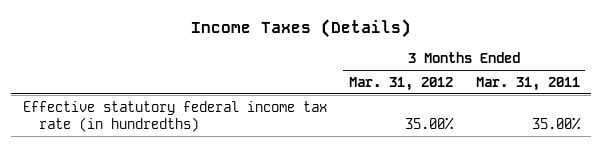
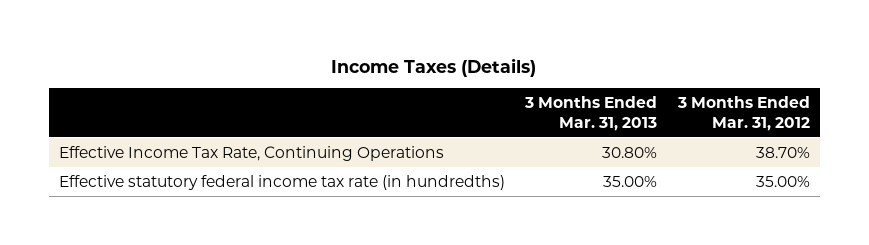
[475,76,580,91] Mar. 31, 2011 -> none
none -> [524,95,658,131] 3 Months Ended Mar. 31, 2013
none -> [59,145,445,161] Effective Income Tax Rate, Continuing Operations

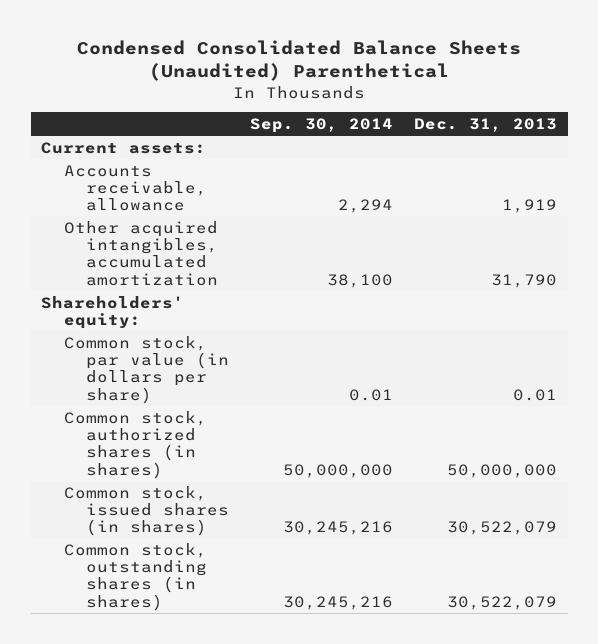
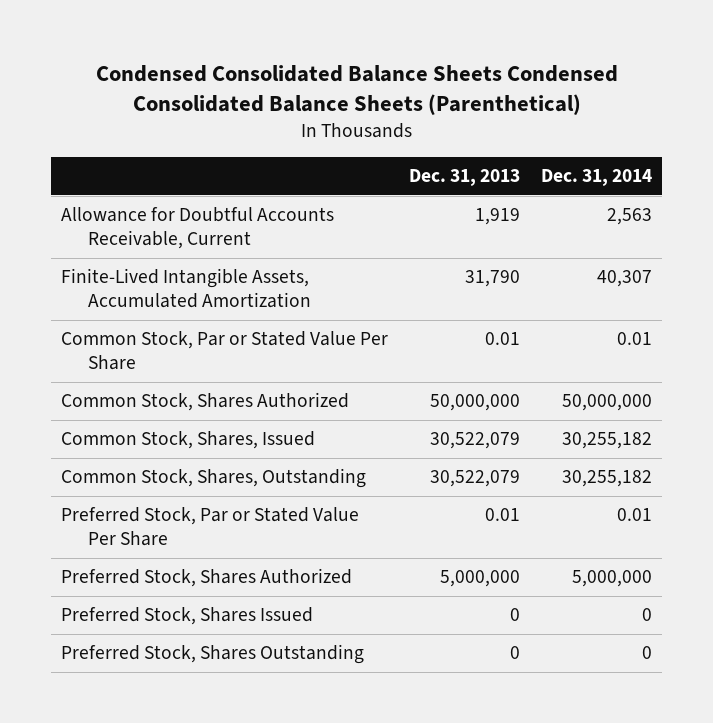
[77,39,522,82] Condensed Consolidated Balance Sheets (Unaudited) Parenthetical -> [95,64,618,116] Condensed Consolidated Balance Sheets Condensed Consolidated Balance Sheets (Parenthetical)
[250,118,394,134] Sep. 30, 2014 -> none
none -> [540,169,652,187] Dec. 31, 2014
[41,141,207,154] Current assets: -> none
[41,295,185,329] Shareholders' equity: -> none
[63,164,208,212] Accounts receivable, allowance -> [61,207,335,249] Allowance for Doubtful Accounts Receivable, Current
[63,220,219,286] Other acquired intangibles, accumulated amortization -> [61,268,312,308] Finite-Lived Intangible Assets, Accumulated Amortization
[63,335,230,404] Common stock, par value (in dollars per share) -> [61,331,389,370] Common Stock, Par or Stated Value Per Share
[63,410,207,479] Common stock, authorized shares (in shares) -> [61,392,350,412] Common Stock, Shares Authorized
[63,485,230,537] Common stock, issued shares (in shares) -> [61,431,316,450] Common Stock, Shares, Issued
[63,542,208,611] Common stock, outstanding shares (in shares) -> [61,468,367,489] Common Stock, Shares, Outstanding
none -> [61,507,360,546] Preferred Stock, Par or Stated Value Per Share
none -> [61,568,353,588] Preferred Stock, Shares Authorized
none -> [61,607,314,626] Preferred Stock, Shares Issued
none -> [61,644,365,665] Preferred Stock, Shares Outstanding

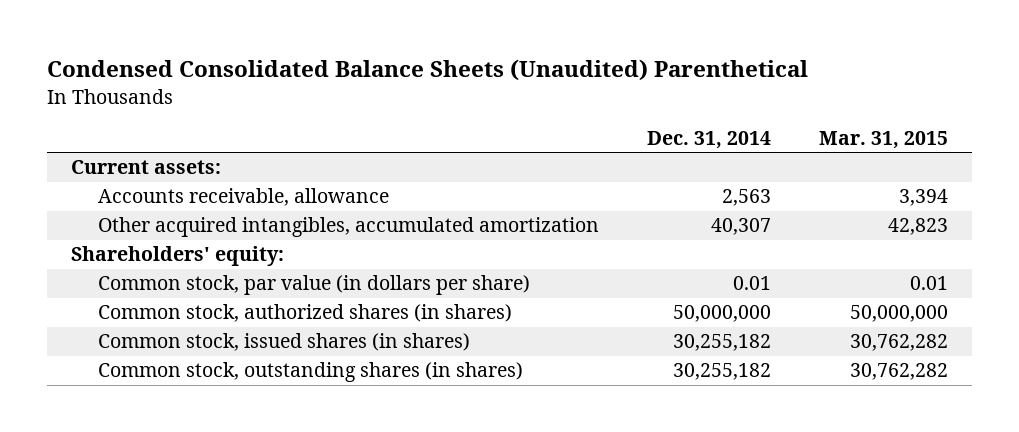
[95,64,618,116] Condensed Consolidated Balance Sheets Condensed Consolidated Balance Sheets (Parenthetical) -> [46,59,808,82] Condensed Consolidated Balance Sheets (Unaudited) Parenthetical
[409,169,521,187] Dec. 31, 2013 -> none
none -> [819,130,949,149] Mar. 31, 2015
[61,507,360,546] Preferred Stock, Par or Stated Value Per Share -> none
[61,568,353,588] Preferred Stock, Shares Authorized -> none
[61,607,314,626] Preferred Stock, Shares Issued -> none
[61,644,365,665] Preferred Stock, Shares Outstanding -> none
none -> [70,160,221,175] Current assets:
[61,207,335,249] Allowance for Doubtful Accounts Receivable, Current -> [98,188,390,207] Accounts receivable, allowance
[61,268,312,308] Finite-Lived Intangible Assets, Accumulated Amortization -> [98,217,600,238] Other acquired intangibles, accumulated amortization
none -> [70,246,284,267] Shareholders' equity:
[61,331,389,370] Common Stock, Par or Stated Value Per Share -> [98,275,531,296] Common stock, par value (in dollars per share)
[61,392,350,412] Common Stock, Shares Authorized -> [98,304,513,323] Common stock, authorized shares (in shares)
[61,431,316,450] Common Stock, Shares, Issued -> [98,333,471,352] Common stock, issued shares (in shares)
[61,468,367,489] Common Stock, Shares, Outstanding -> [98,362,524,383] Common stock, outstanding shares (in shares)

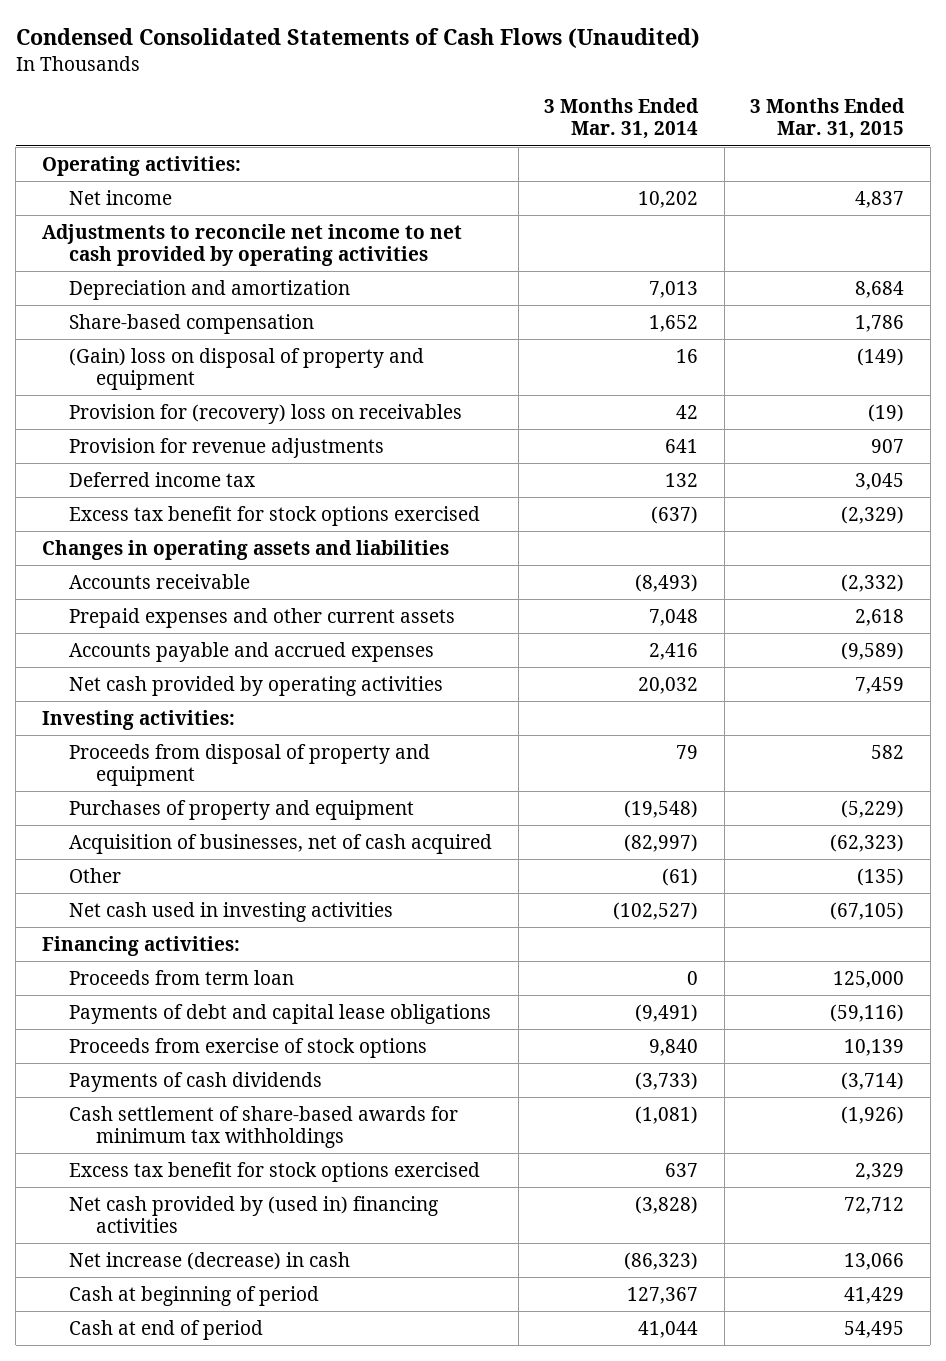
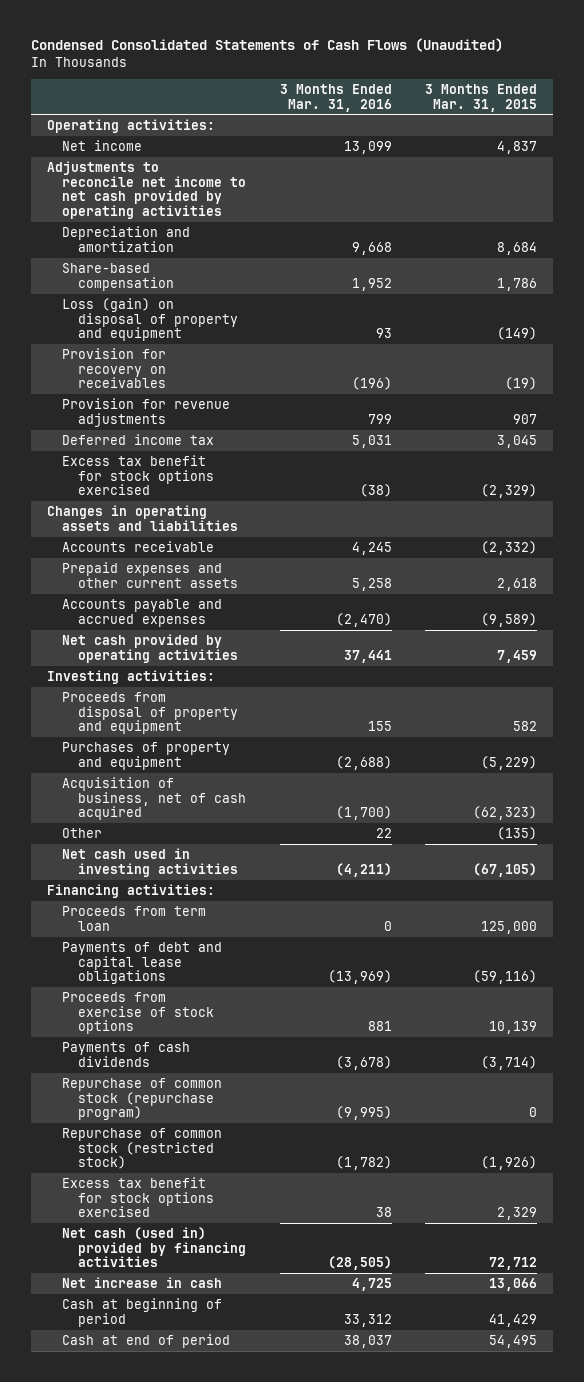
[544,98,700,140] 3 Months Ended Mar. 31, 2014 -> none
none -> [279,83,392,112] 3 Months Ended Mar. 31, 2016
[69,347,425,390] (Gain) loss on disposal of property and equipment -> [62,297,238,342] Loss (gain) on disposal of property and equipment
[69,403,463,424] Provision for (recovery) loss on receivables -> [62,347,167,389] Provision for recovery on receivables
[69,833,493,854] Acquisition of businesses, net of cash acquired -> [62,776,246,821] Acquisition of business, net of cash acquired
none -> [62,1077,223,1121] Repurchase of common stock (repurchase program)
[69,1105,459,1148] Cash settlement of share-based awards for minimum tax withholdings -> [62,1127,223,1170] Repurchase of common stock (restricted stock)
[69,1195,439,1233] Net cash provided by (used in) financing activities -> [62,1226,246,1268] Net cash (used in) provided by financing activities
[69,1251,351,1270] Net increase (decrease) in cash -> [62,1276,223,1288] Net increase in cash

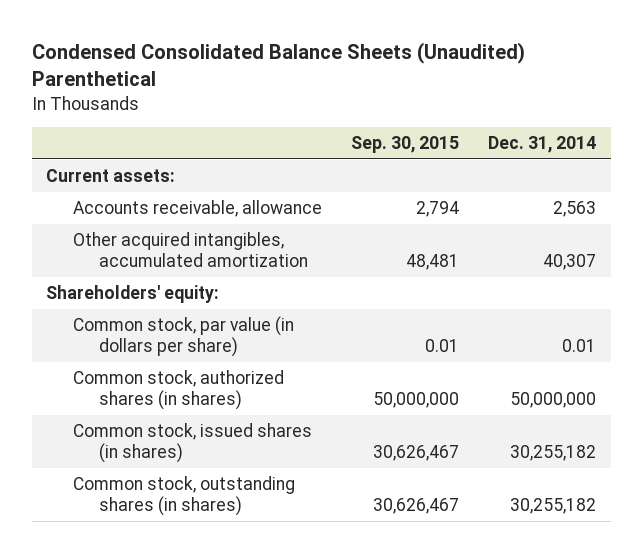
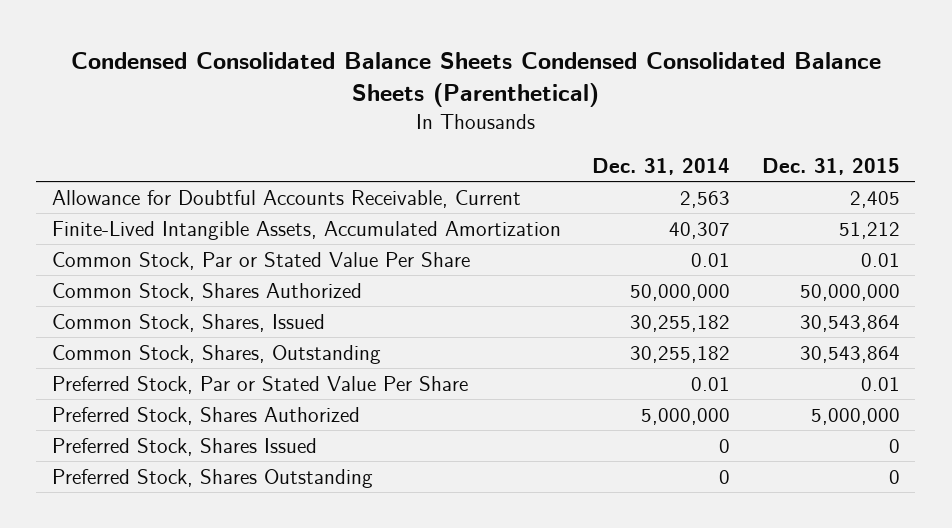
[31,41,525,87] Condensed Consolidated Balance Sheets (Unaudited) Parenthetical -> [70,51,881,107] Condensed Consolidated Balance Sheets Condensed Consolidated Balance Sheets (Parenthetical)
[350,136,459,154] Sep. 30, 2015 -> none
none -> [761,157,900,175] Dec. 31, 2015
[46,168,176,182] Current assets: -> none
[46,284,220,303] Shareholders' equity: -> none
[72,199,322,217] Accounts receivable, allowance -> [51,189,521,208] Allowance for Doubtful Accounts Receivable, Current
[72,231,309,268] Other acquired intangibles, accumulated amortization -> [51,220,561,240] Finite-Lived Intangible Assets, Accumulated Amortization
[72,315,294,358] Common stock, par value (in dollars per share) -> [51,251,470,270] Common Stock, Par or Stated Value Per Share
[72,369,284,411] Common stock, authorized shares (in shares) -> [51,282,362,301] Common Stock, Shares Authorized
[72,422,312,464] Common stock, issued shares (in shares) -> [51,313,325,332] Common Stock, Shares, Issued
[72,475,295,517] Common stock, outstanding shares (in shares) -> [51,344,381,364] Common Stock, Shares, Outstanding
none -> [51,375,468,394] Preferred Stock, Par or Stated Value Per Share
none -> [51,406,360,425] Preferred Stock, Shares Authorized
none -> [51,437,317,456] Preferred Stock, Shares Issued
none -> [51,468,373,488] Preferred Stock, Shares Outstanding

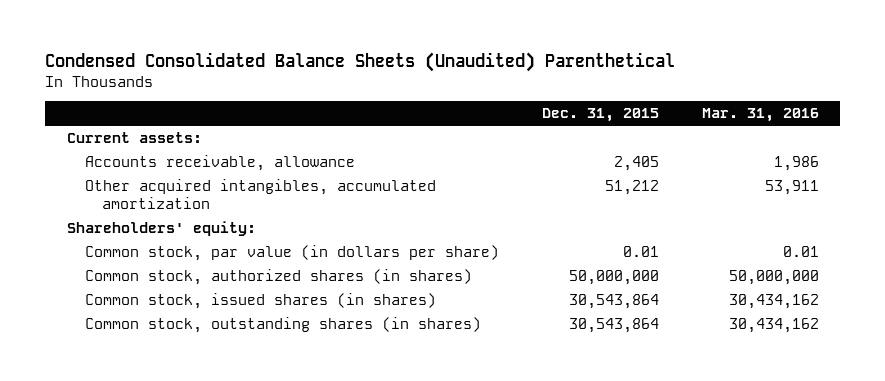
[70,51,881,107] Condensed Consolidated Balance Sheets Condensed Consolidated Balance Sheets (Parenthetical) -> [45,52,676,73] Condensed Consolidated Balance Sheets (Unaudited) Parenthetical
[592,157,731,175] Dec. 31, 2014 -> none
none -> [701,108,819,123] Mar. 31, 2016
[51,375,468,394] Preferred Stock, Par or Stated Value Per Share -> none
[51,406,360,425] Preferred Stock, Shares Authorized -> none
[51,437,317,456] Preferred Stock, Shares Issued -> none
[51,468,373,488] Preferred Stock, Shares Outstanding -> none
none -> [66,132,202,144] Current assets:
[51,189,521,208] Allowance for Doubtful Accounts Receivable, Current -> [84,155,355,172] Accounts receivable, allowance
[51,220,561,240] Finite-Lived Intangible Assets, Accumulated Amortization -> [84,179,436,210] Other acquired intangibles, accumulated amortization
none -> [66,221,256,237] Shareholders' equity:
[51,251,470,270] Common Stock, Par or Stated Value Per Share -> [84,245,499,262] Common stock, par value (in dollars per share)
[51,282,362,301] Common Stock, Shares Authorized -> [84,269,472,286] Common stock, authorized shares (in shares)
[51,313,325,332] Common Stock, Shares, Issued -> [84,293,436,310] Common stock, issued shares (in shares)
[51,344,381,364] Common Stock, Shares, Outstanding -> [84,317,481,334] Common stock, outstanding shares (in shares)

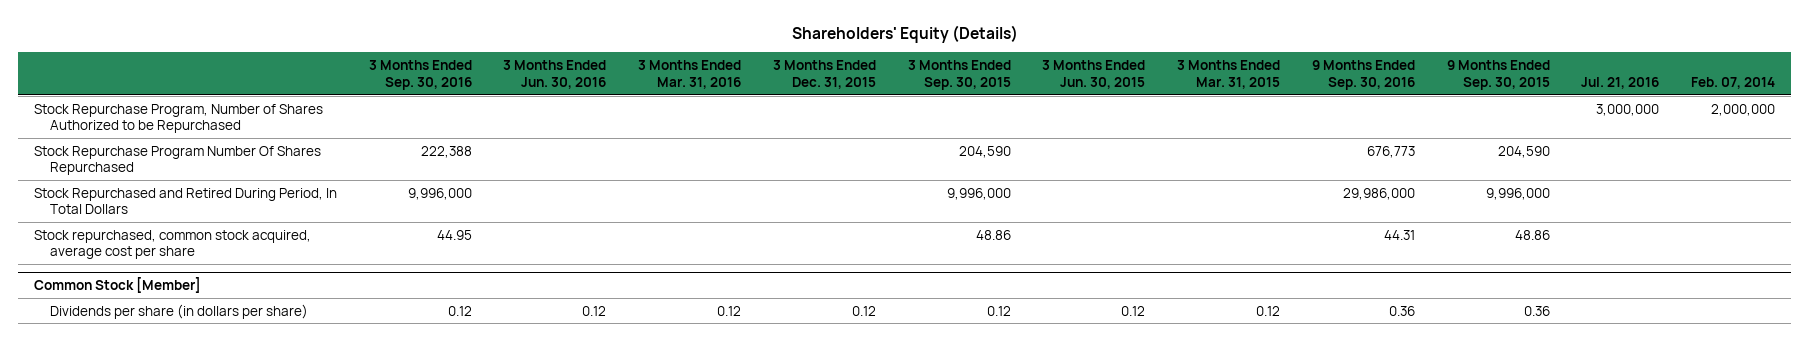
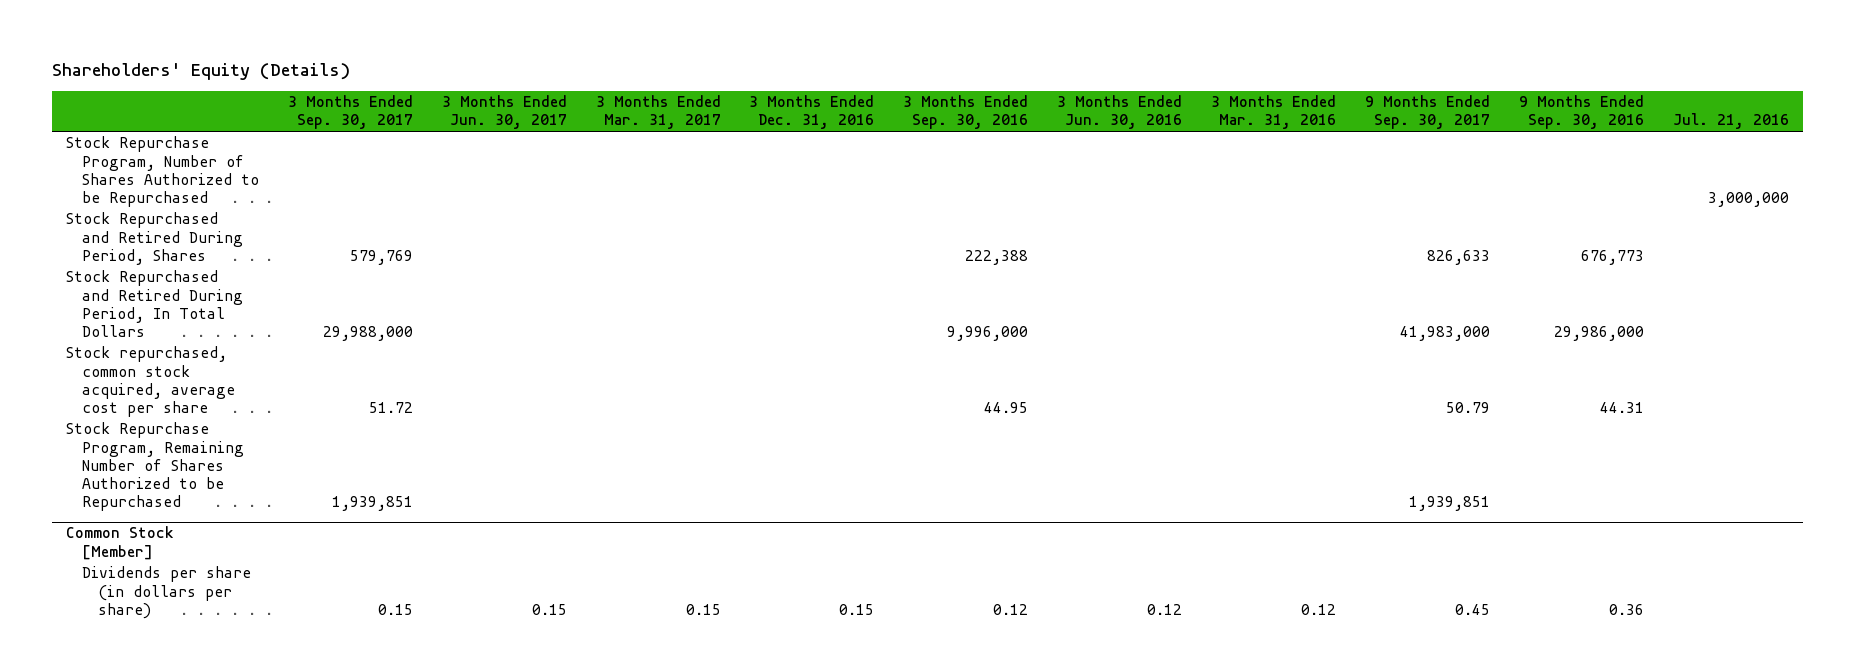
[772,60,876,89] 3 Months Ended Dec. 31, 2015 -> none
[907,60,1011,90] 3 Months Ended Sep. 30, 2015 -> none
[1042,60,1146,89] 3 Months Ended Jun. 30, 2015 -> none
[1177,60,1281,89] 3 Months Ended Mar. 31, 2015 -> none
[1446,60,1550,90] 9 Months Ended Sep. 30, 2015 -> none
[1691,76,1776,89] Feb. 07, 2014 -> none
none -> [287,95,413,130] 3 Months Ended Sep. 30, 2017
none -> [441,95,567,130] 3 Months Ended Jun. 30, 2017
none -> [595,95,721,130] 3 Months Ended Mar. 31, 2017
none -> [749,95,875,130] 3 Months Ended Dec. 31, 2016
none -> [1365,95,1491,130] 9 Months Ended Sep. 30, 2017
[33,145,321,176] Stock Repurchase Program Number Of Shares Repurchased -> [65,212,243,265] Stock Repurchased and Retired During Period, Shares
none -> [65,422,244,511] Stock Repurchase Program, Remaining Number of Shares Authorized to be Repurchased

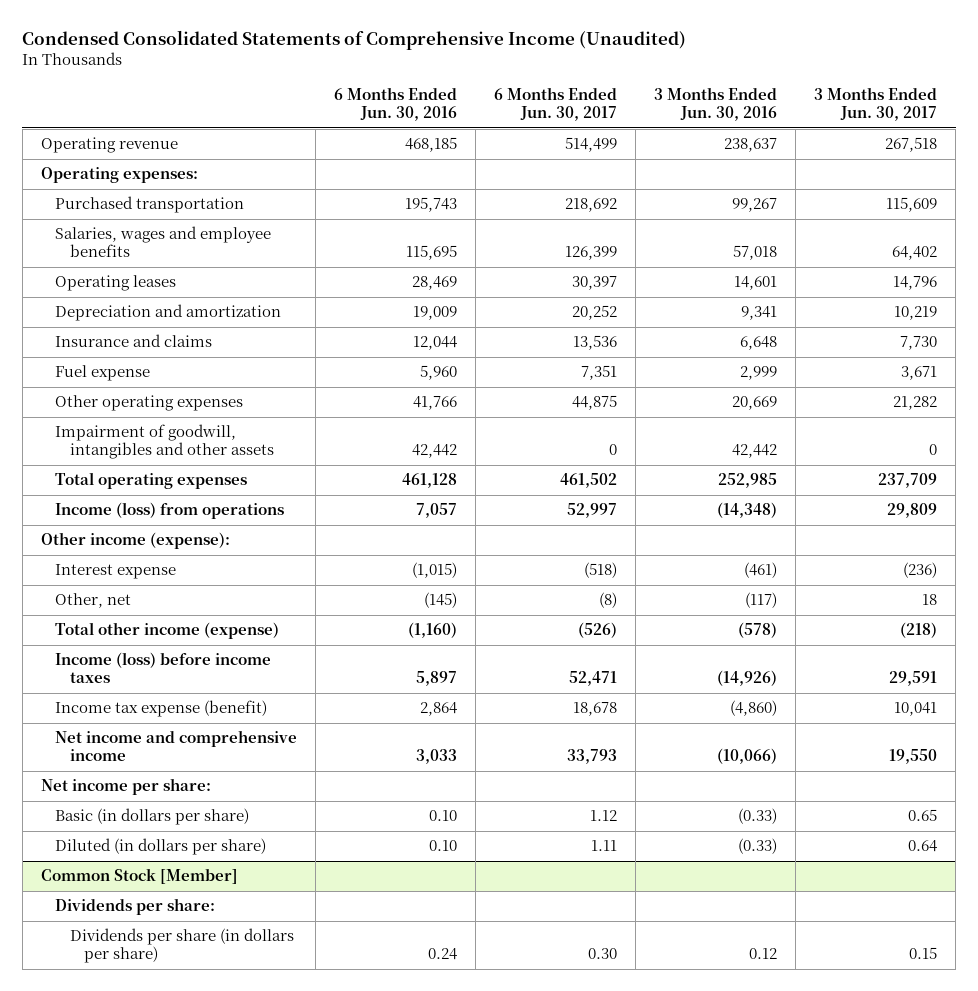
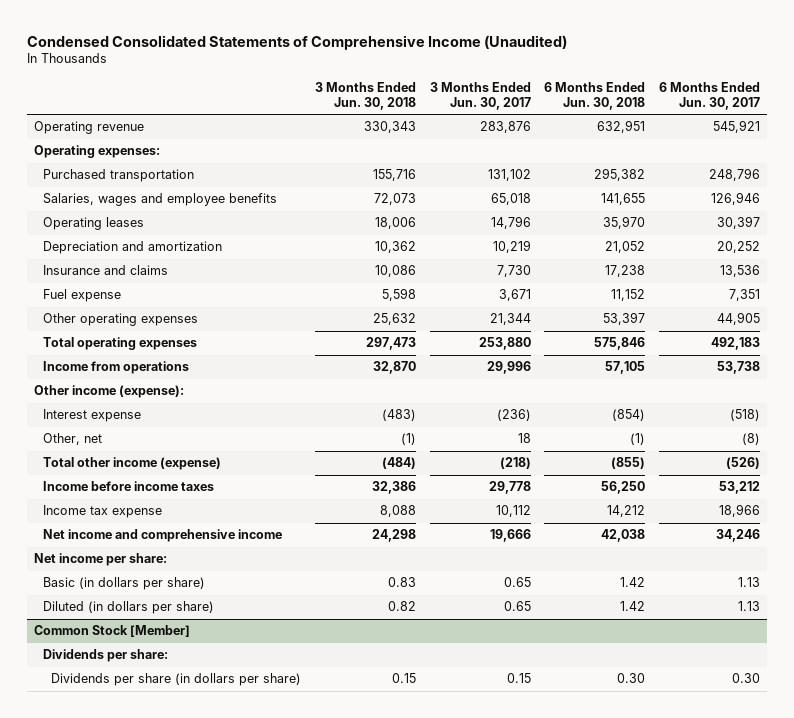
[334,87,458,122] 6 Months Ended Jun. 30, 2016 -> none
[654,87,778,122] 3 Months Ended Jun. 30, 2016 -> none
none -> [315,82,417,110] 3 Months Ended Jun. 30, 2018
none -> [544,82,646,110] 6 Months Ended Jun. 30, 2018
[565,137,618,153] 514,499 -> [712,120,760,134] 545,921
[885,137,938,153] 267,518 -> [479,121,531,134] 283,876
[565,198,618,213] 218,692 -> [708,168,760,182] 248,796
[886,197,938,213] 115,609 -> [487,169,531,182] 131,102
[565,246,618,261] 126,399 -> [710,192,760,206] 126,946
[892,246,938,261] 64,402 -> [490,193,531,206] 65,018
[55,424,274,460] Impairment of goodwill, intangibles and other assets -> none
[572,395,618,411] 44,875 -> [716,312,760,326] 44,905
[893,396,938,411] 21,282 -> [489,313,531,326] 21,344
[560,473,618,489] 461,502 -> [710,337,760,351] 492,183
[878,473,938,489] 237,709 -> [478,337,531,351] 253,880
[55,502,285,520] Income (loss) from operations -> [42,361,189,375] Income from operations
[567,503,618,519] 52,997 -> [716,361,760,375] 53,738
[887,503,938,519] 29,809 -> [486,361,531,375] 29,996
[55,652,272,684] Income (loss) before income taxes -> [42,481,214,492] Income before income taxes
[569,671,618,687] 52,471 -> [718,481,760,495] 53,212
[889,671,938,687] 29,591 -> [488,481,531,495] 29,778
[55,700,268,718] Income tax expense (benefit) -> [42,505,162,519] Income tax expense
[573,702,618,717] 18,678 -> [718,504,760,518] 18,966
[894,702,938,717] 10,041 -> [495,505,531,518] 10,112
[567,749,618,765] 33,793 -> [715,529,760,543] 34,246
[889,749,938,765] 19,550 -> [489,529,531,543] 19,666
[590,810,618,822] 1.12 -> [737,577,760,588] 1.13
[591,840,618,852] 1.11 -> [737,601,760,612] 1.13
[908,840,938,853] 0.64 -> [503,601,531,612] 0.65

